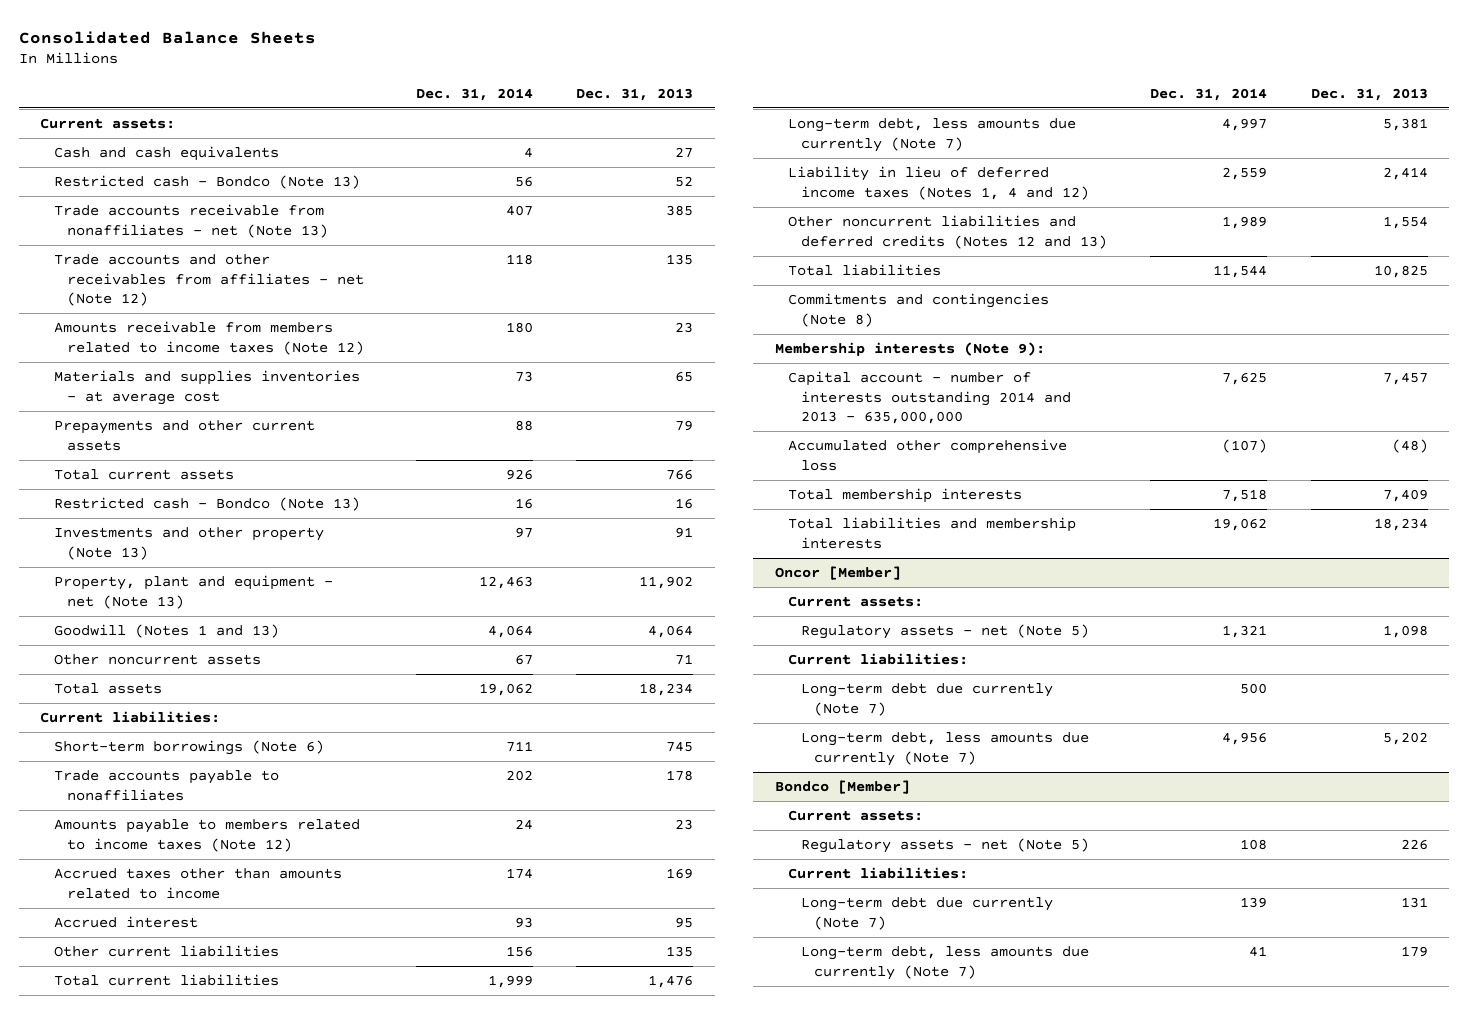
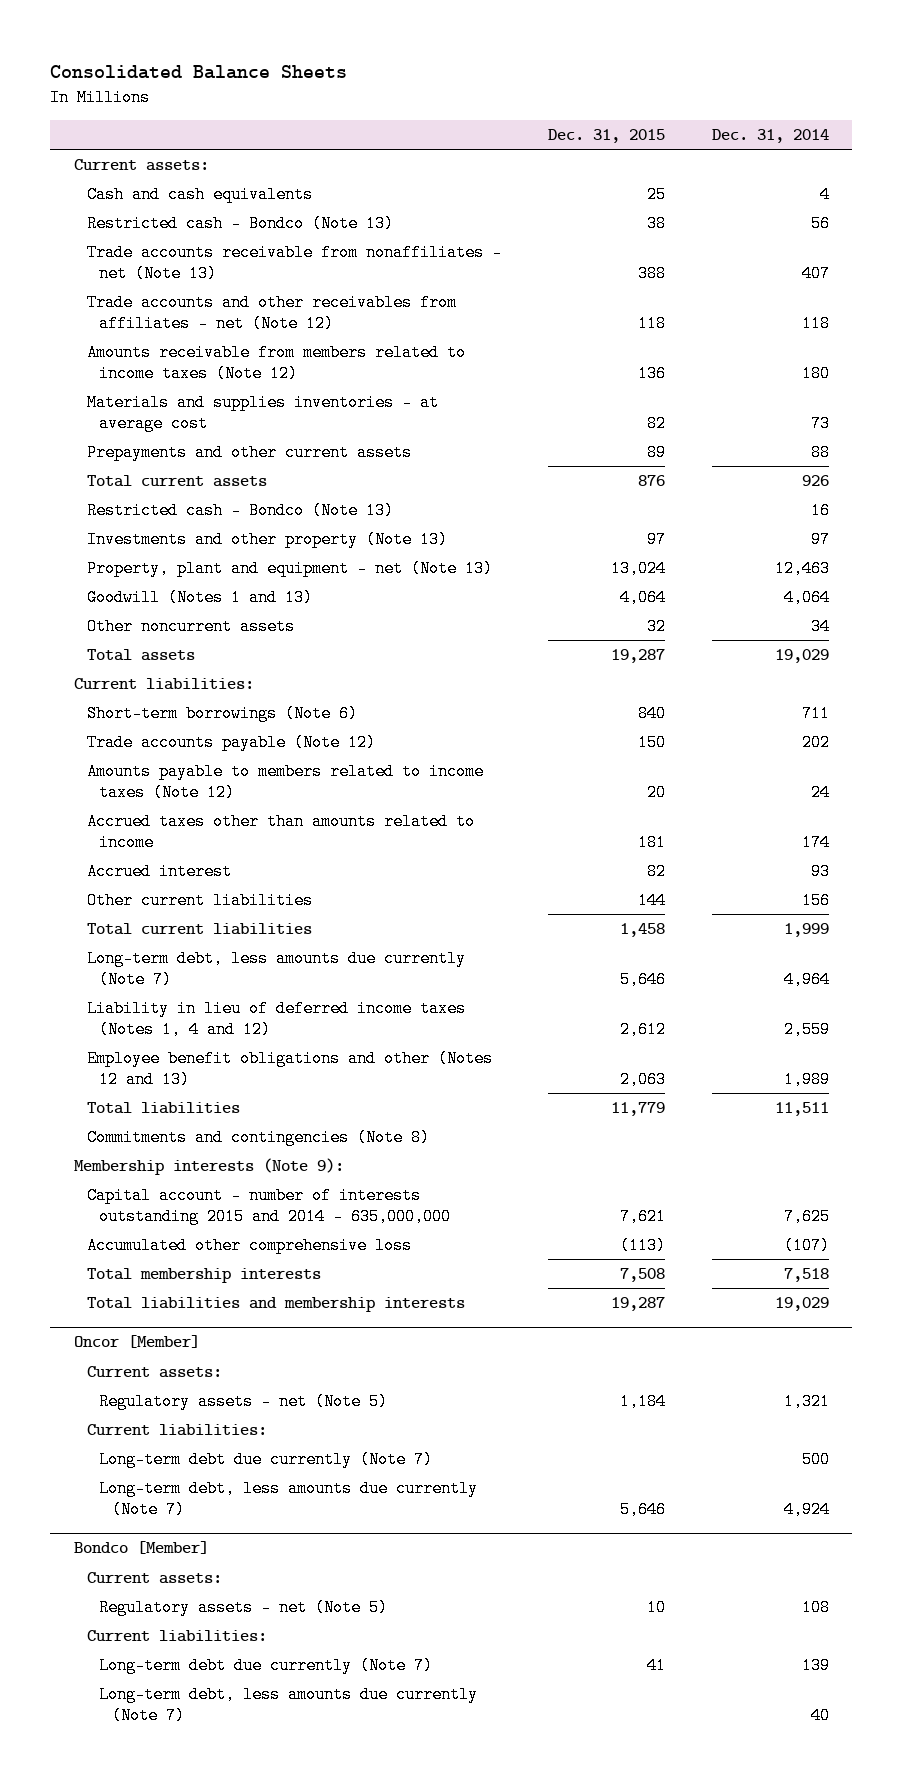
[576,87,694,101] Dec. 31, 2013 -> none
none -> [547,128,665,143] Dec. 31, 2015
[514,654,533,666] 67 -> [810,618,830,636] 34
[478,683,533,697] 19,062 -> [774,649,829,664] 19,029
[53,770,279,801] Trade accounts payable to nonaffiliates -> [86,734,376,752] Trade accounts payable (Note 12)
[1222,118,1268,132] 4,997 -> [783,970,830,988] 4,964
[787,215,1108,249] Other noncurrent liabilities and deferred credits (Notes 12 and 13) -> [86,1050,493,1088] Employee benefit obligations and other (Notes 12 and 13)
[1213,265,1268,279] 11,544 -> [774,1102,829,1117] 11,511
[787,371,1072,425] Capital account - number of interests outstanding 2014 and 2013 - 635,000,000 -> [86,1187,452,1225] Capital account - number of interests outstanding 2015 and 2014 - 635,000,000
[1213,518,1268,532] 19,062 -> [774,1297,829,1312] 19,029
[1222,732,1268,746] 4,956 -> [783,1500,830,1518] 4,924
[1249,946,1268,958] 41 -> [810,1706,830,1724] 40

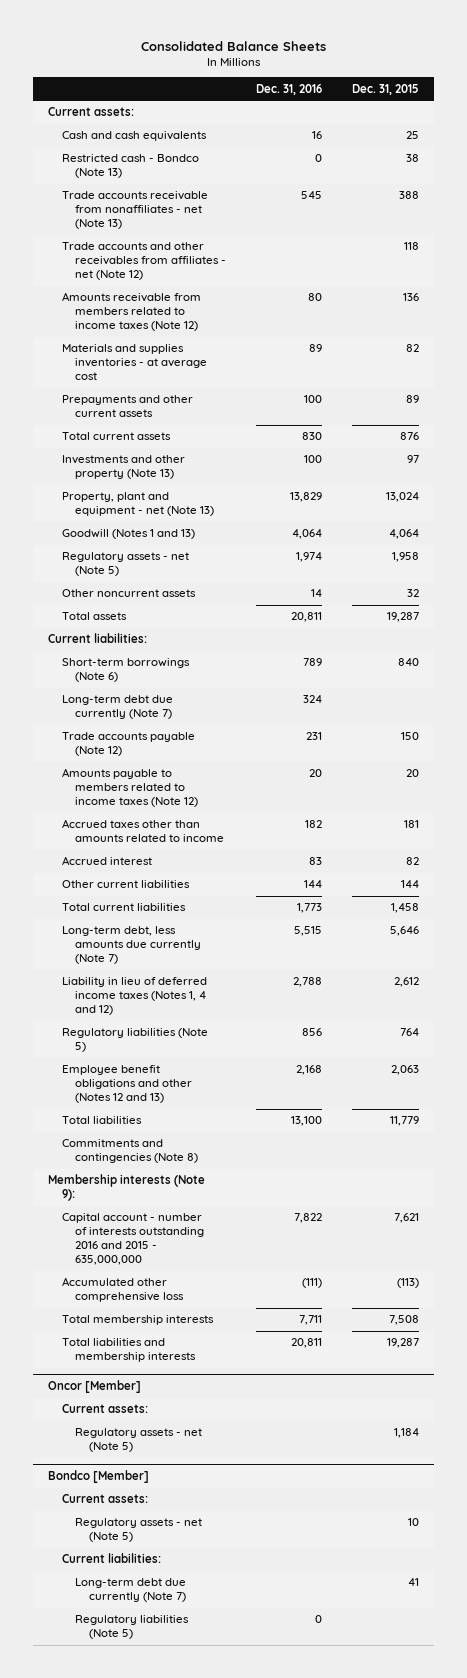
[711,128,829,143] Dec. 31, 2014 -> none
none -> [256,83,323,95] Dec. 31, 2016
[86,502,394,520] Restricted cash - Bondco (Note 13) -> none
none -> [61,552,189,577] Regulatory assets - net (Note 5)
none -> [61,695,173,720] Long-term debt due currently (Note 7)
none -> [61,1028,208,1053] Regulatory liabilities (Note 5)
[86,1187,452,1225] Capital account - number of interests outstanding 2015 and 2014 - 635,000,000 -> [61,1213,205,1266] Capital account - number of interests outstanding 2016 and 2015 - 635,000,000
[86,1424,267,1437] Current liabilities: -> none
[99,1451,434,1469] Long-term debt due currently (Note 7) -> none
[99,1480,479,1518] Long-term debt, less amounts due currently (Note 7) -> none
[99,1686,479,1724] Long-term debt, less amounts due currently (Note 7) -> none
none -> [75,1615,190,1640] Regulatory liabilities (Note 5)

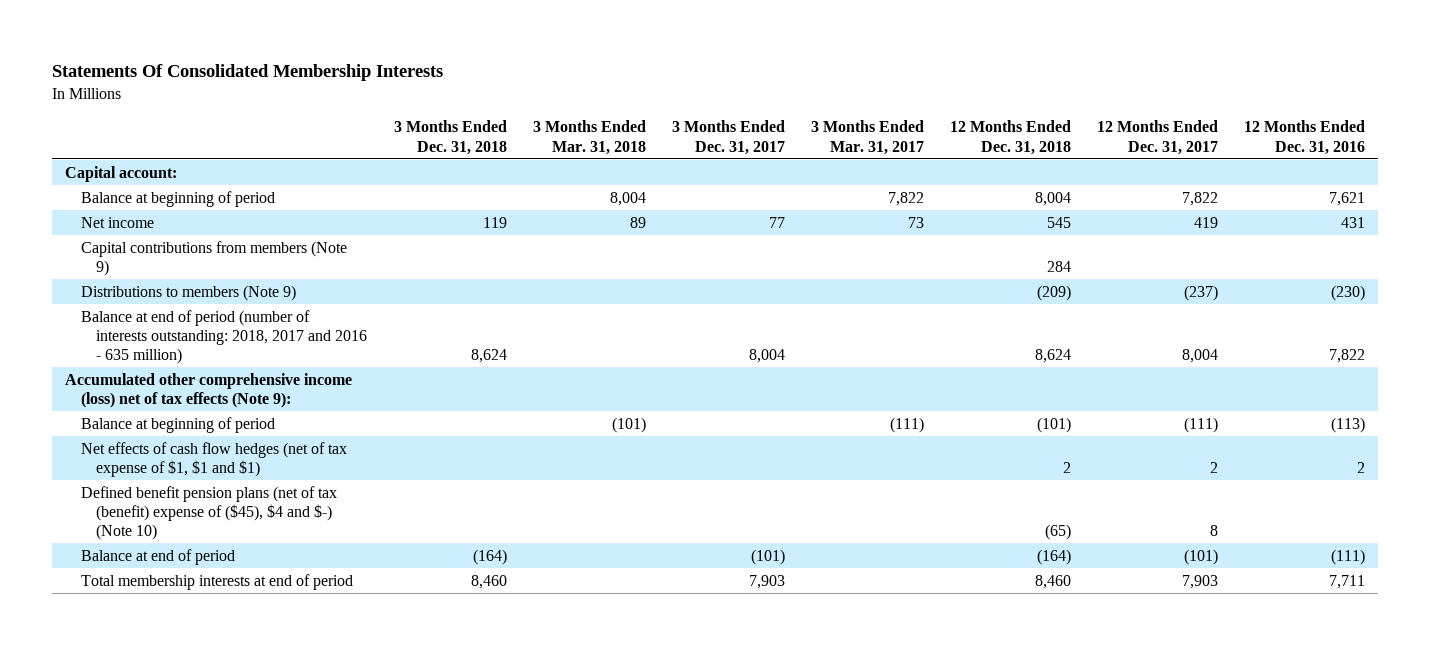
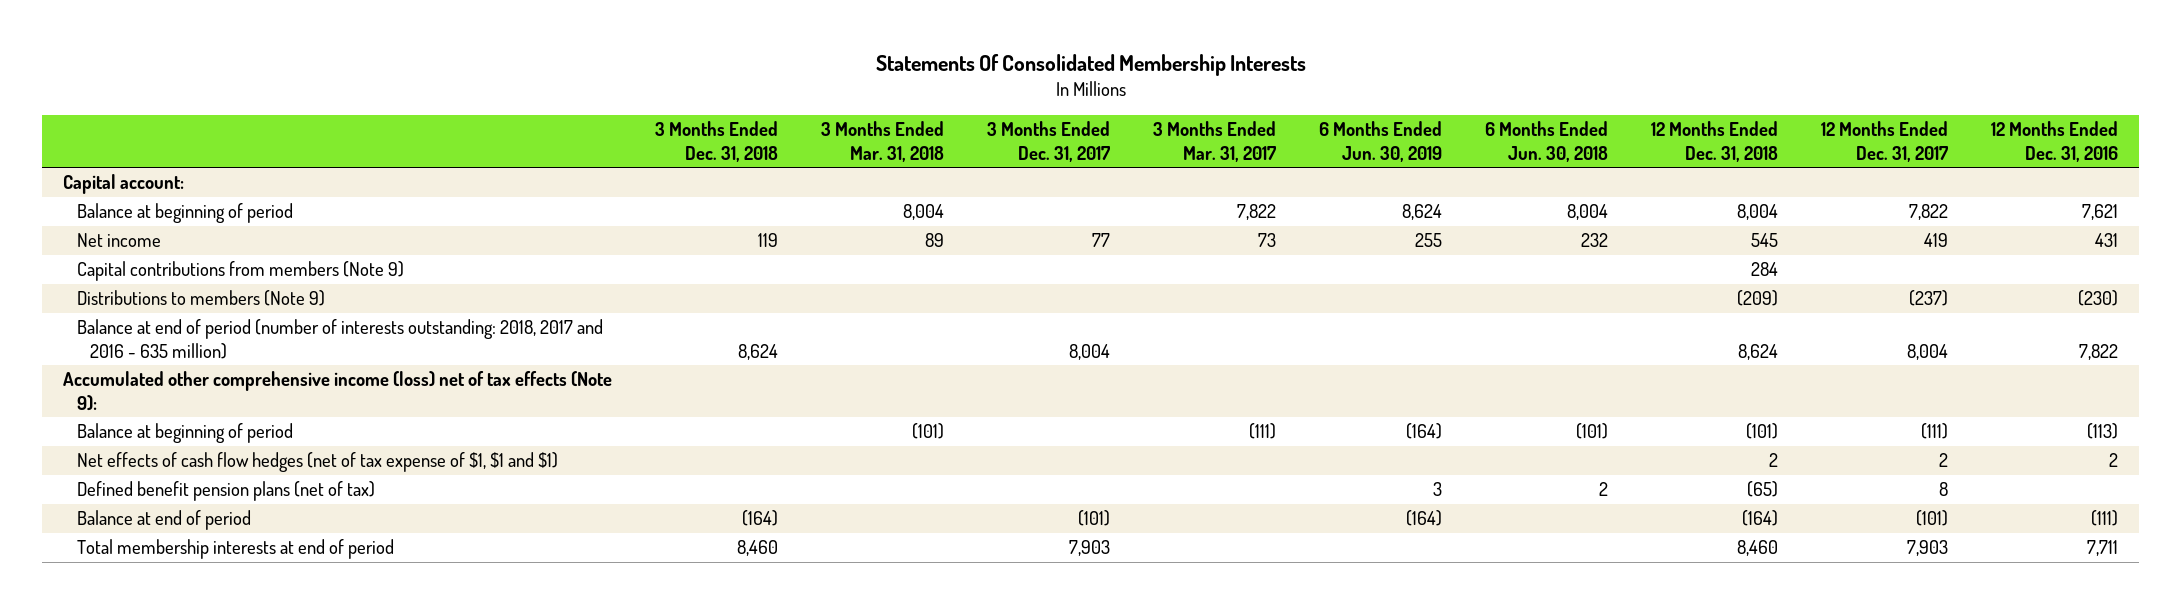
none -> [1319,121,1443,162] 6 Months Ended Jun. 30, 2019
none -> [1484,121,1608,162] 6 Months Ended Jun. 30, 2018
[80,485,337,540] Defined benefit pension plans (net of tax (benefit) expense of ($45), $4 and $-) (Note 10) -> [76,481,375,502] Defined benefit pension plans (net of tax)

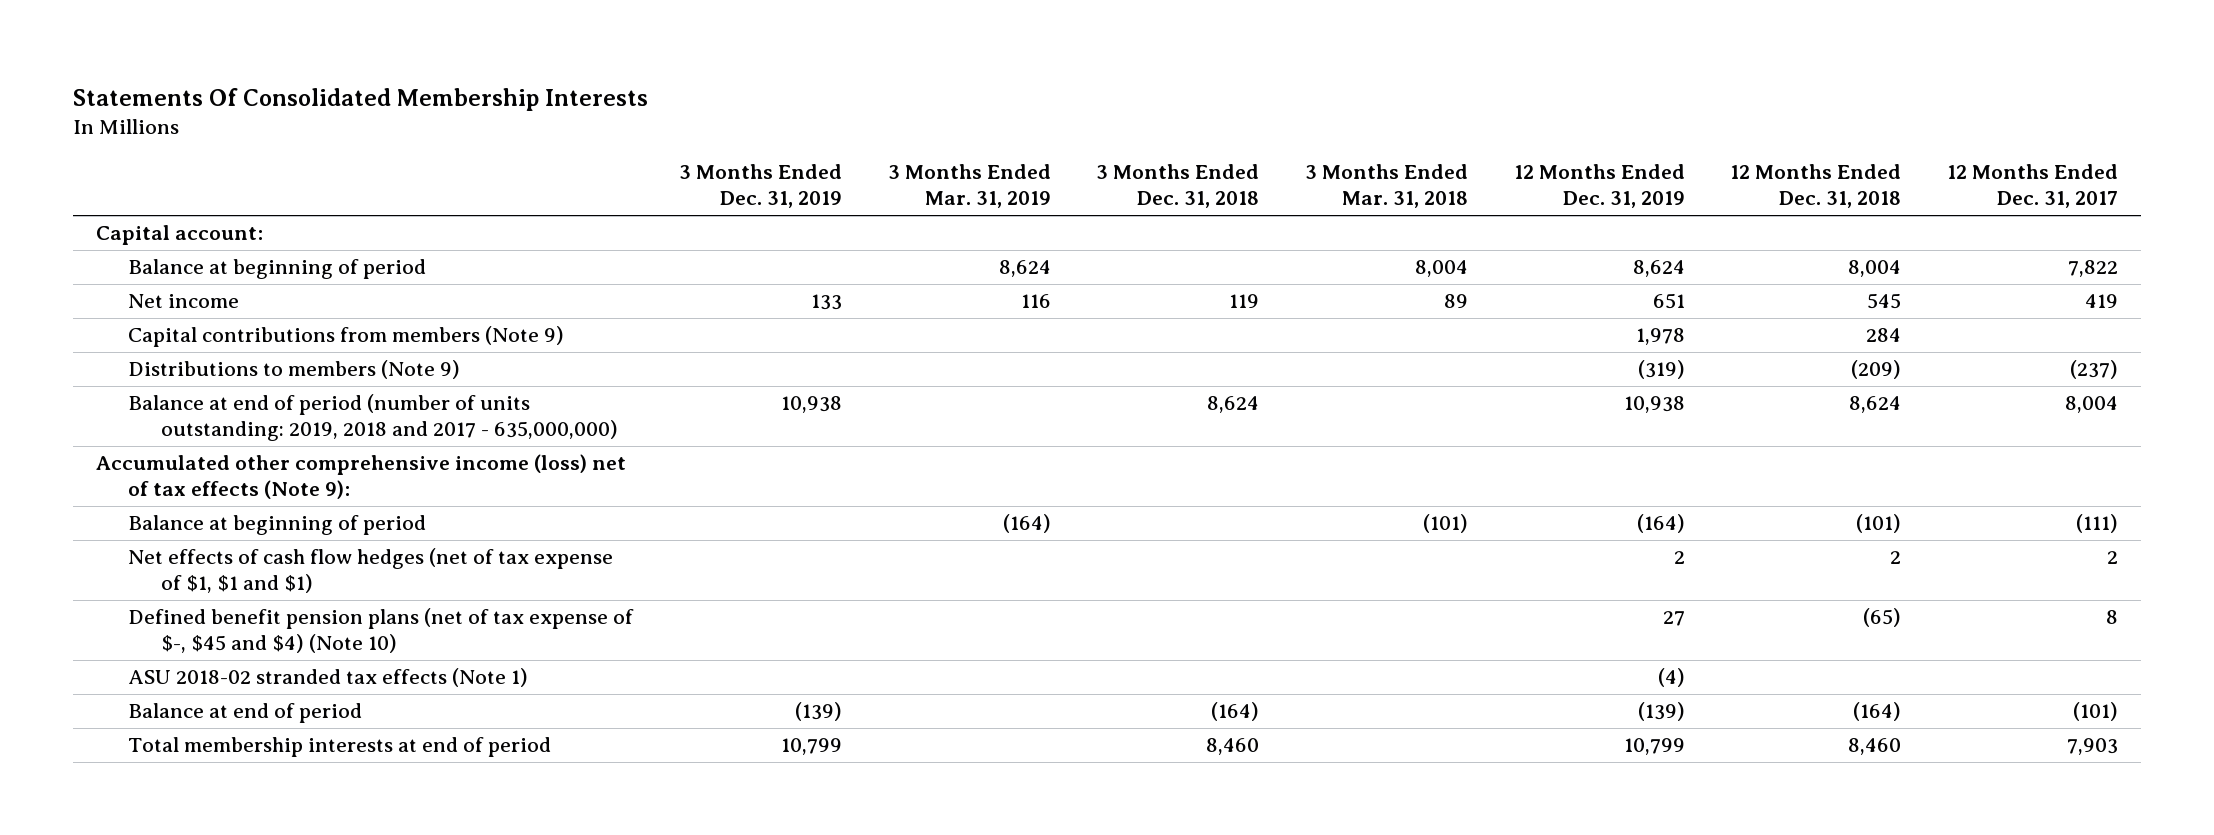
[987,121,1111,162] 3 Months Ended Dec. 31, 2017 -> none
[1153,121,1277,162] 3 Months Ended Mar. 31, 2017 -> none
[1319,121,1443,162] 6 Months Ended Jun. 30, 2019 -> none
[1484,121,1608,162] 6 Months Ended Jun. 30, 2018 -> none
[1990,121,2118,162] 12 Months Ended Dec. 31, 2016 -> none
none -> [679,164,843,209] 3 Months Ended Dec. 31, 2019
none -> [887,164,1051,209] 3 Months Ended Mar. 31, 2019
none -> [1513,164,1685,209] 12 Months Ended Dec. 31, 2019
[76,319,603,359] Balance at end of period (number of interests outstanding: 2018, 2017 and 2016 - 635 million) -> [128,394,618,442] Balance at end of period (number of units outstanding: 2019, 2018 and 2017 - 635,000,000)
[76,481,375,502] Defined benefit pension plans (net of tax) -> [128,608,635,654] Defined benefit pension plans (net of tax expense of $-, $45 and $4) (Note 10)
none -> [128,668,529,688] ASU 2018-02 stranded tax effects (Note 1)

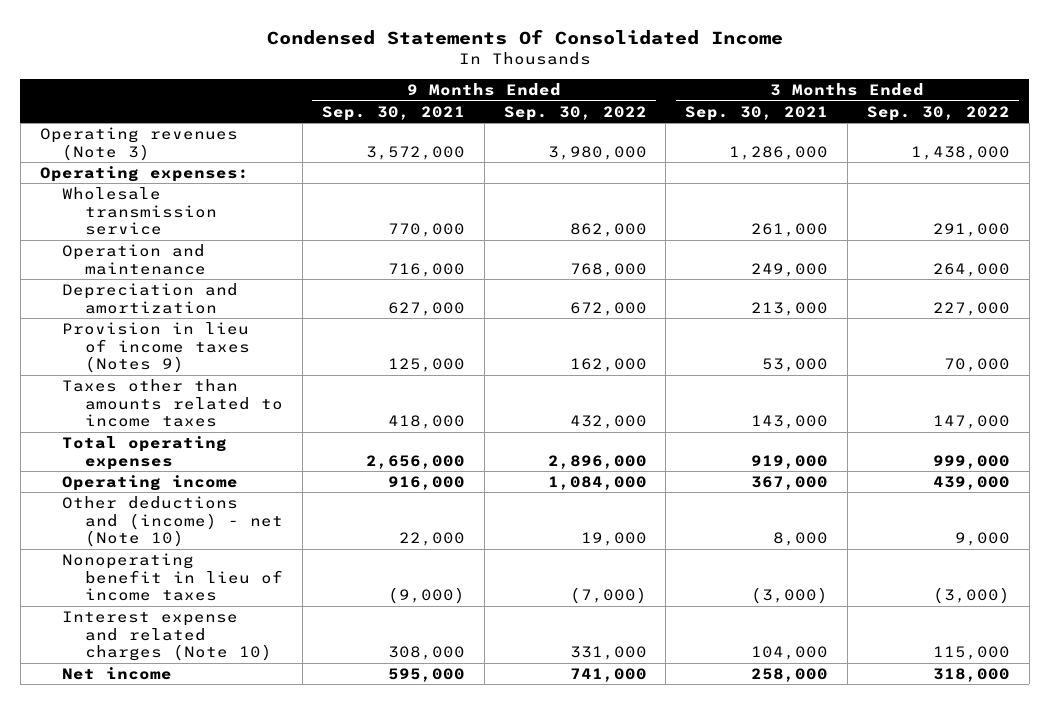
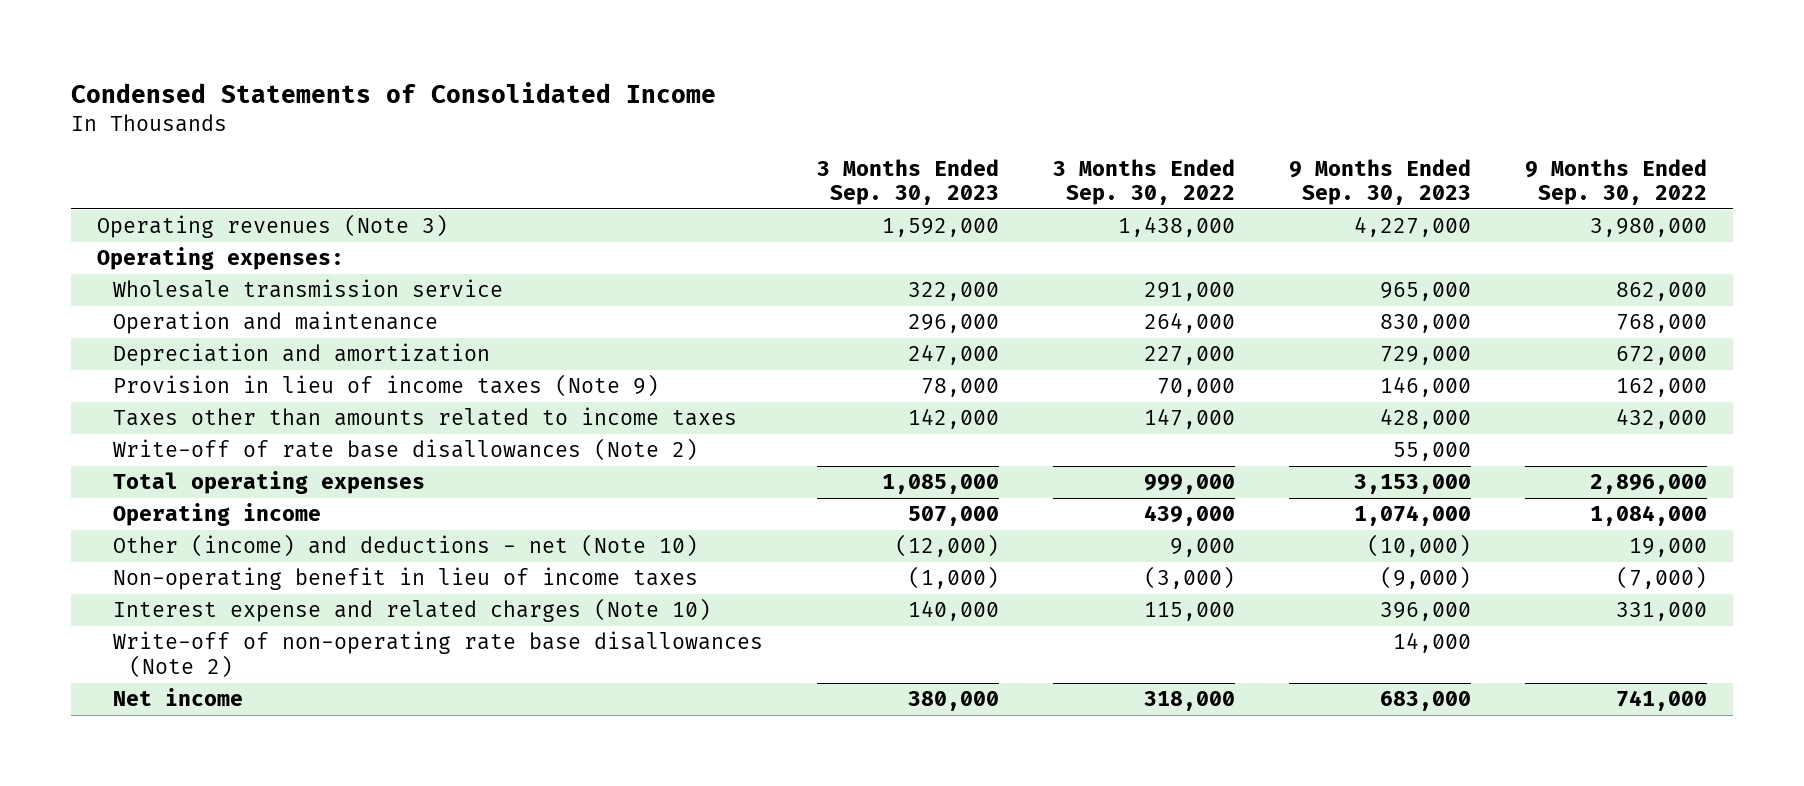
[266,28,783,45] Condensed Statements Of Consolidated Income -> [70,82,716,104] Condensed Statements of Consolidated Income
[321,105,465,121] Sep. 30, 2021 -> none
[685,105,829,121] Sep. 30, 2021 -> none
none -> [816,158,999,206] 3 Months Ended Sep. 30, 2023
none -> [1288,158,1471,206] 9 Months Ended Sep. 30, 2023
[62,321,251,374] Provision in lieu of income taxes (Notes 9) -> [113,374,660,398] Provision in lieu of income taxes (Note 9)
none -> [113,438,699,462] Write-off of rate base disallowances (Note 2)
[62,495,284,548] Other deductions and (income) - net (Note 10) -> [113,534,699,558] Other (income) and deductions - net (Note 10)
[62,552,284,602] Nonoperating benefit in lieu of income taxes -> [113,567,699,591] Non-operating benefit in lieu of income taxes
none -> [113,631,764,678] Write-off of non-operating rate base disallowances (Note 2)

